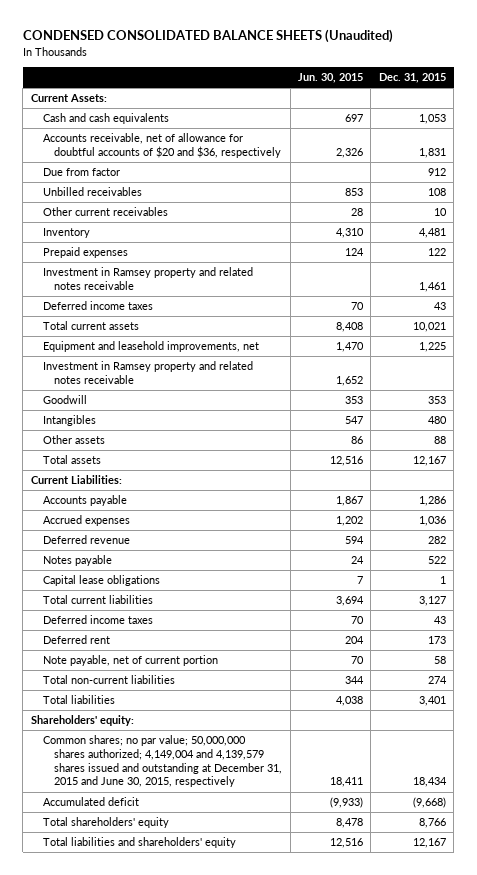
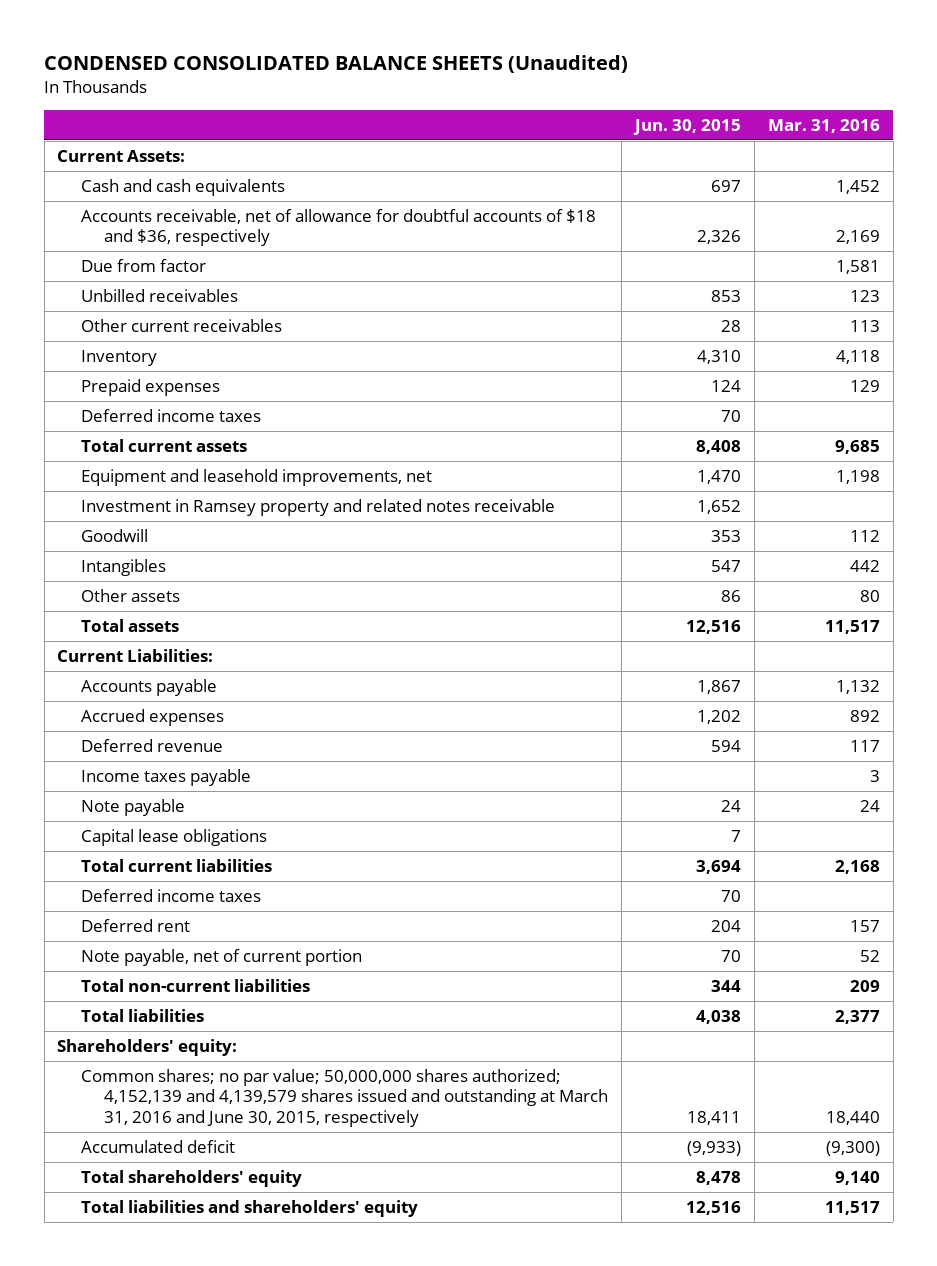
[378,73,446,84] Dec. 31, 2015 -> none
none -> [767,119,880,134] Mar. 31, 2016
[42,133,282,158] Accounts receivable, net of allowance for doubtful accounts of $20 and $36, respectively -> [80,208,596,247] Accounts receivable, net of allowance for doubtful accounts of $18 and $36, respectively
[42,267,253,290] Investment in Ramsey property and related notes receivable -> none
none -> [80,768,251,786] Income taxes payable
[42,555,112,567] Notes payable -> [80,798,185,816] Note payable
[42,735,283,788] Common shares; no par value; 50,000,000 shares authorized; 4,149,004 and 4,139,579 shares issued and outstanding at December 31, 2015 and June 30, 2015, respectively -> [80,1068,608,1128] Common shares; no par value; 50,000,000 shares authorized; 4,152,139 and 4,139,579 shares issued and outstanding at March 31, 2016 and June 30, 2015, respectively

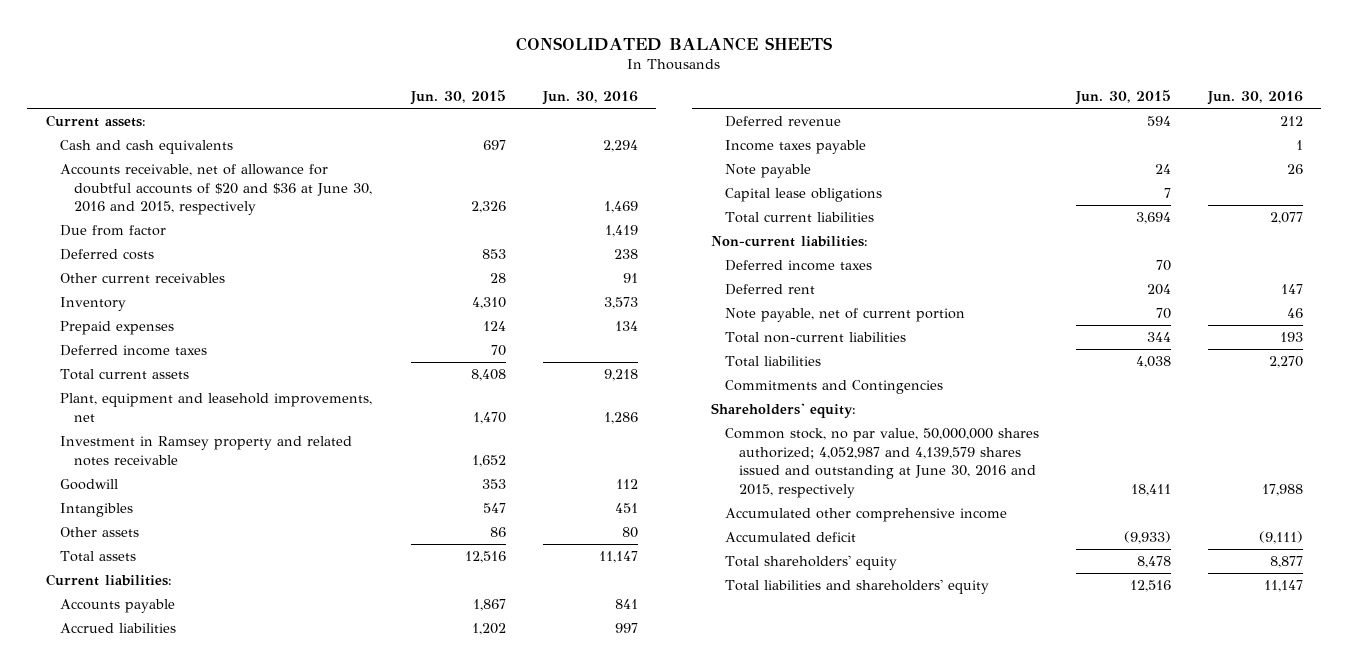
[44,55,629,74] CONDENSED CONSOLIDATED BALANCE SHEETS (Unaudited) -> [516,36,833,51] CONSOLIDATED BALANCE SHEETS
[767,119,880,134] Mar. 31, 2016 -> none
none -> [541,91,638,106] Jun. 30, 2016
[57,149,186,162] Current Assets: -> [45,115,146,128] Current assets:
[80,208,596,247] Accounts receivable, net of allowance for doubtful accounts of $18 and $36, respectively -> [59,164,373,216] Accounts receivable, net of allowance for doubtful accounts of $20 and $36 at June 30, 2016 and 2015, respectively
[80,288,238,302] Unbilled receivables -> [59,249,154,261] Deferred costs
[80,468,432,486] Equipment and leasehold improvements, net -> [59,393,372,422] Plant, equipment and leasehold improvements, net
[57,648,214,662] Current Liabilities: -> [45,574,172,587] Current liabilities:
[80,708,224,726] Accrued expenses -> [59,623,176,634] Accrued liabilities
none -> [710,236,868,248] Non-current liabilities:
none -> [725,380,944,395] Commitments and Contingencies
[80,1068,608,1128] Common shares; no par value; 50,000,000 shares authorized; 4,152,139 and 4,139,579 shares issued and outstanding at March 31, 2016 and June 30, 2015, respectively -> [725,428,1040,498] Common stock, no par value, 50,000,000 shares authorized; 4,052,987 and 4,139,579 shares issued and outstanding at June 30, 2016 and 2015, respectively
none -> [725,508,1008,523] Accumulated other comprehensive income

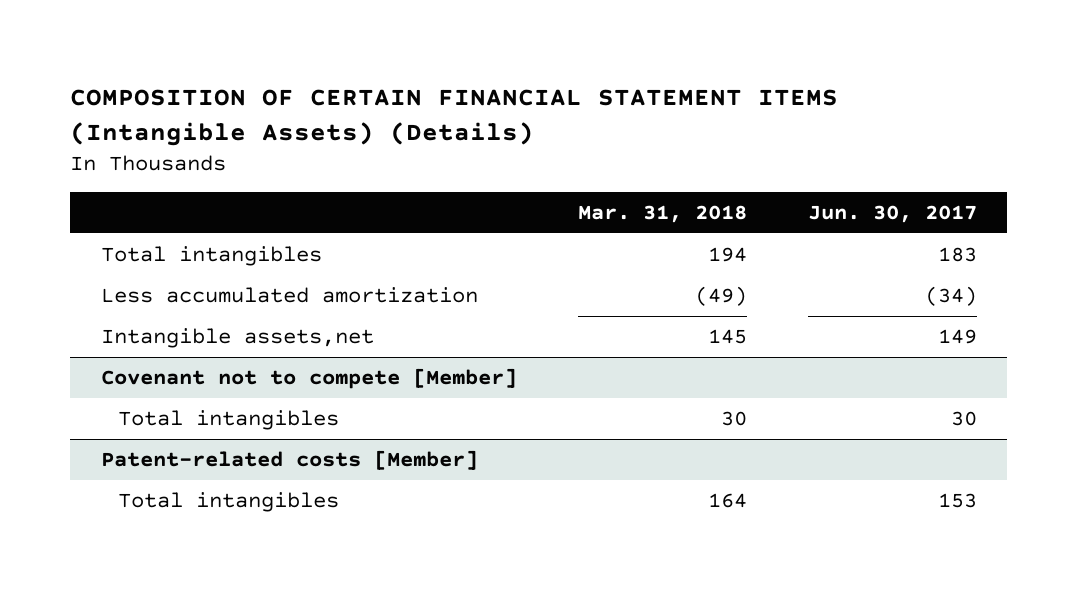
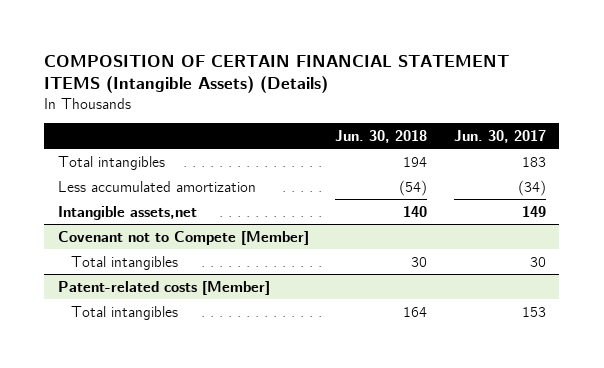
[577,205,747,224] Mar. 31, 2018 -> none
none -> [335,129,428,143] Jun. 30, 2018
[100,367,517,389] Covenant not to compete [Member] -> [57,230,309,245] Covenant not to Compete [Member]

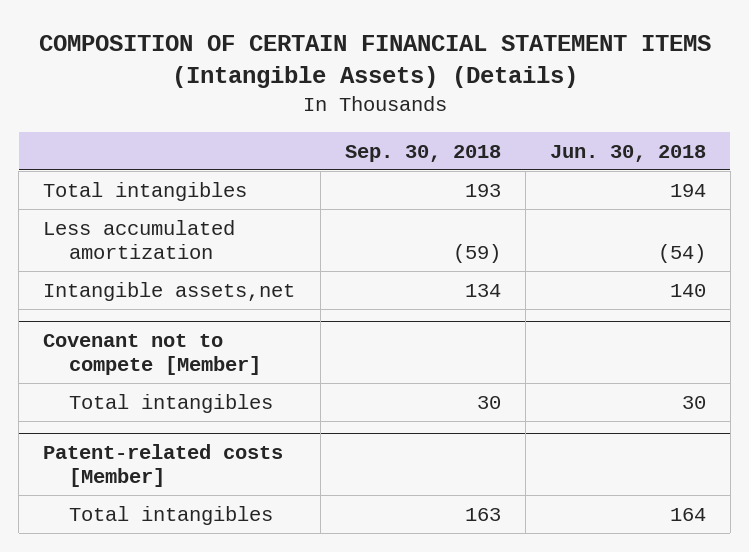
[453,129,546,143] Jun. 30, 2017 -> none
none -> [344,144,501,162] Sep. 30, 2018
[57,230,309,245] Covenant not to Compete [Member] -> [43,333,262,375] Covenant not to compete [Member]

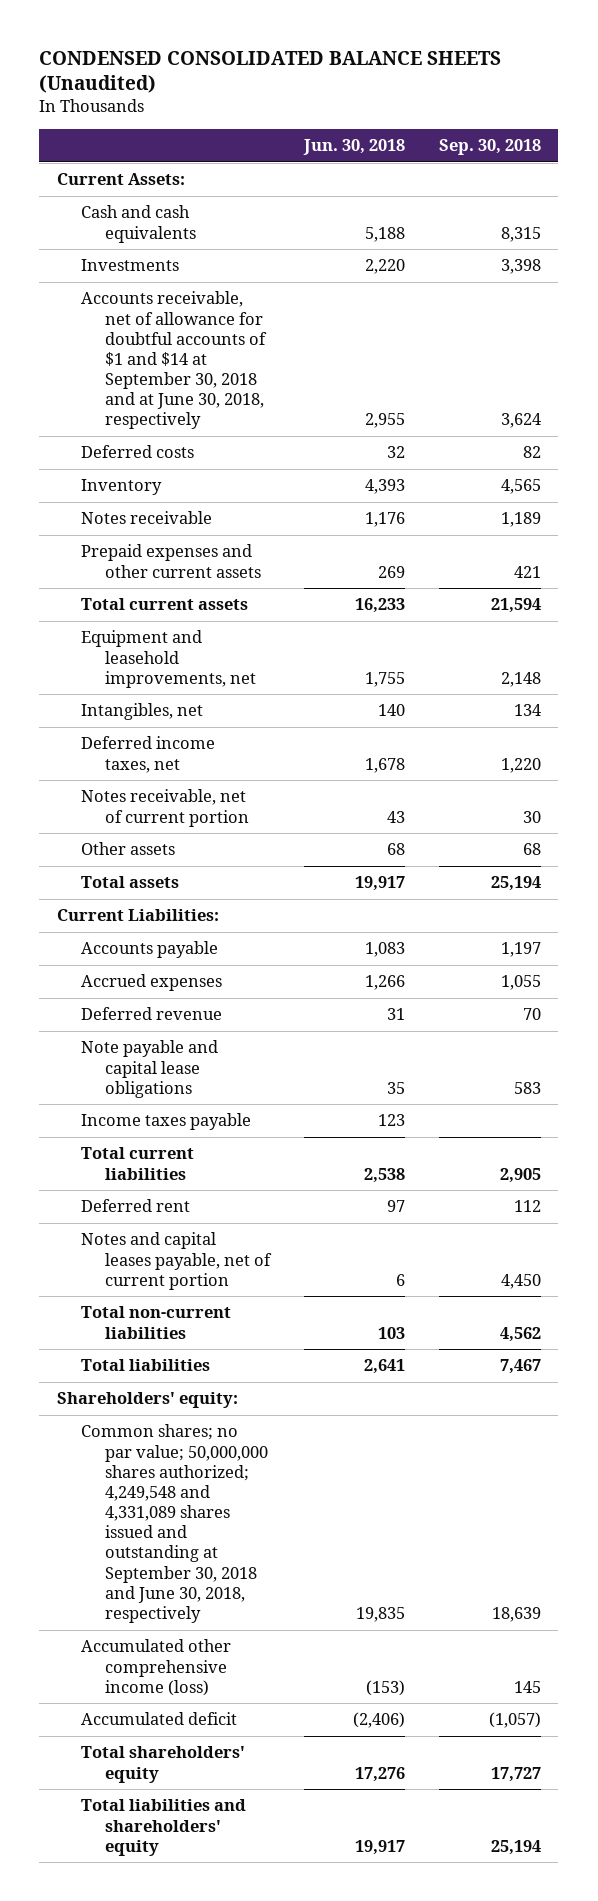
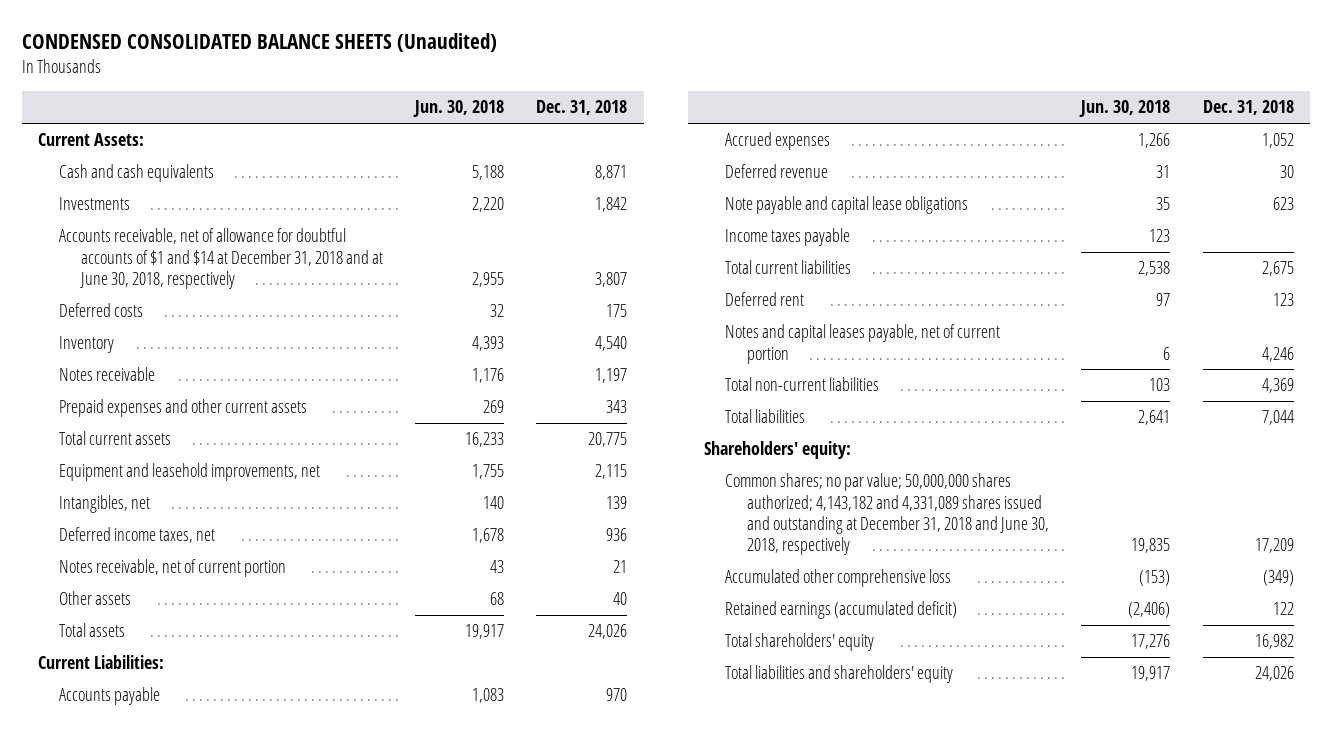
[439,139,542,156] Sep. 30, 2018 -> none
none -> [536,100,628,116] Dec. 31, 2018
[80,291,267,430] Accounts receivable, net of allowance for doubtful accounts of $1 and $14 at September 30, 2018 and at June 30, 2018, respectively -> [59,228,383,289] Accounts receivable, net of allowance for doubtful accounts of $1 and $14 at December 31, 2018 and at June 30, 2018, respectively
[80,1424,268,1624] Common shares; no par value; 50,000,000 shares authorized; 4,249,548 and 4,331,089 shares issued and outstanding at September 30, 2018 and June 30, 2018, respectively -> [725,473,1049,556] Common shares; no par value; 50,000,000 shares authorized; 4,143,182 and 4,331,089 shares issued and outstanding at December 31, 2018 and June 30, 2018, respectively
[80,1639,231,1696] Accumulated other comprehensive income (loss) -> [725,569,952,588] Accumulated other comprehensive loss
[80,1712,237,1726] Accumulated deficit -> [725,601,958,620] Retained earnings (accumulated deficit)

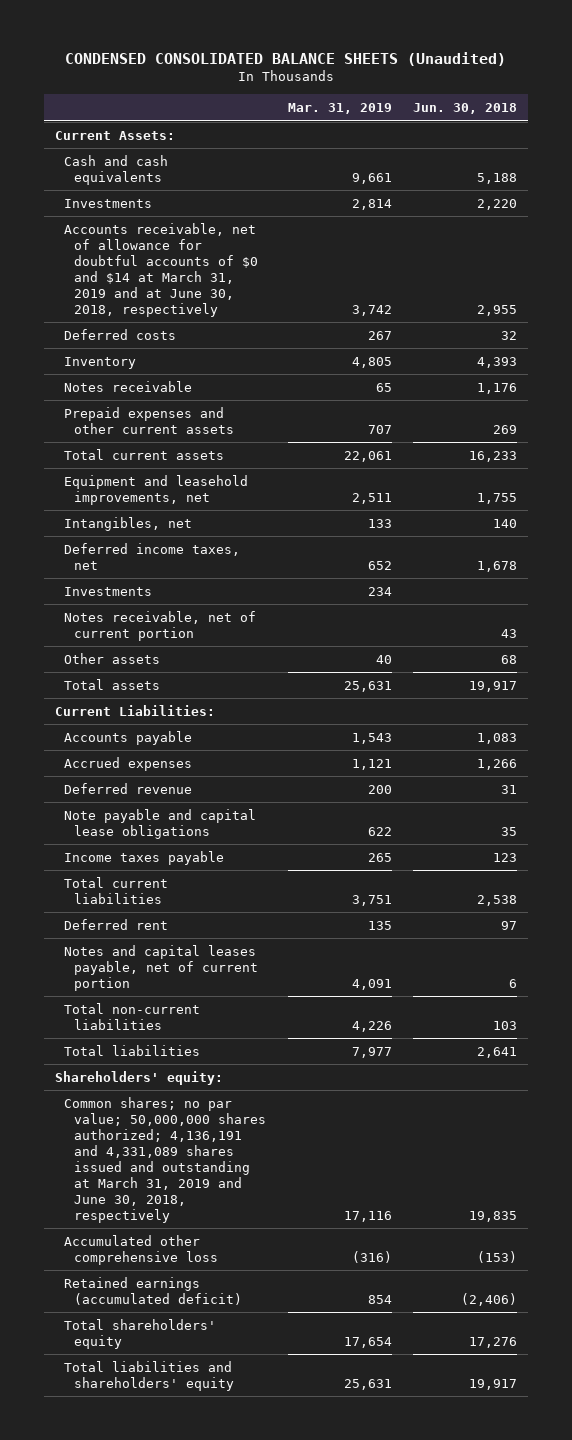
[536,100,628,116] Dec. 31, 2018 -> none
none -> [287,103,392,115] Mar. 31, 2019
[59,228,383,289] Accounts receivable, net of allowance for doubtful accounts of $1 and $14 at December 31, 2018 and at June 30, 2018, respectively -> [64,222,258,317] Accounts receivable, net of allowance for doubtful accounts of $0 and $14 at March 31, 2019 and at June 30, 2018, respectively
none -> [64,586,153,596] Investments
[725,473,1049,556] Common shares; no par value; 50,000,000 shares authorized; 4,143,182 and 4,331,089 shares issued and outstanding at December 31, 2018 and June 30, 2018, respectively -> [64,1096,266,1223] Common shares; no par value; 50,000,000 shares authorized; 4,136,191 and 4,331,089 shares issued and outstanding at March 31, 2019 and June 30, 2018, respectively

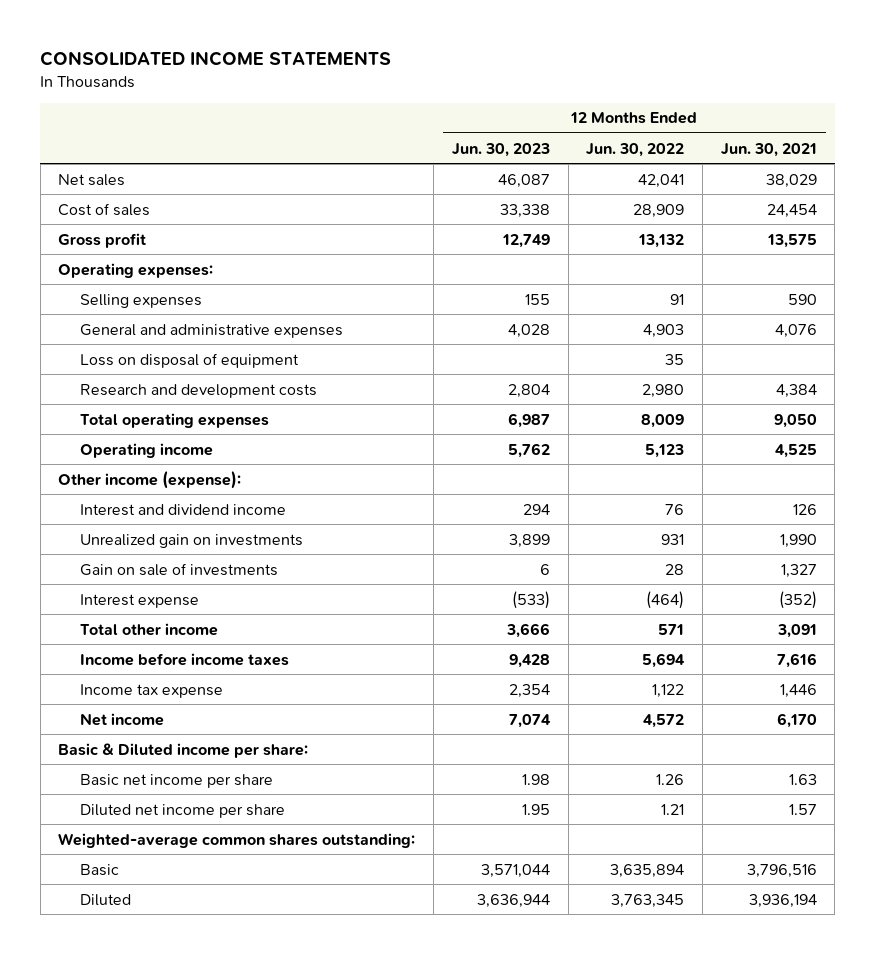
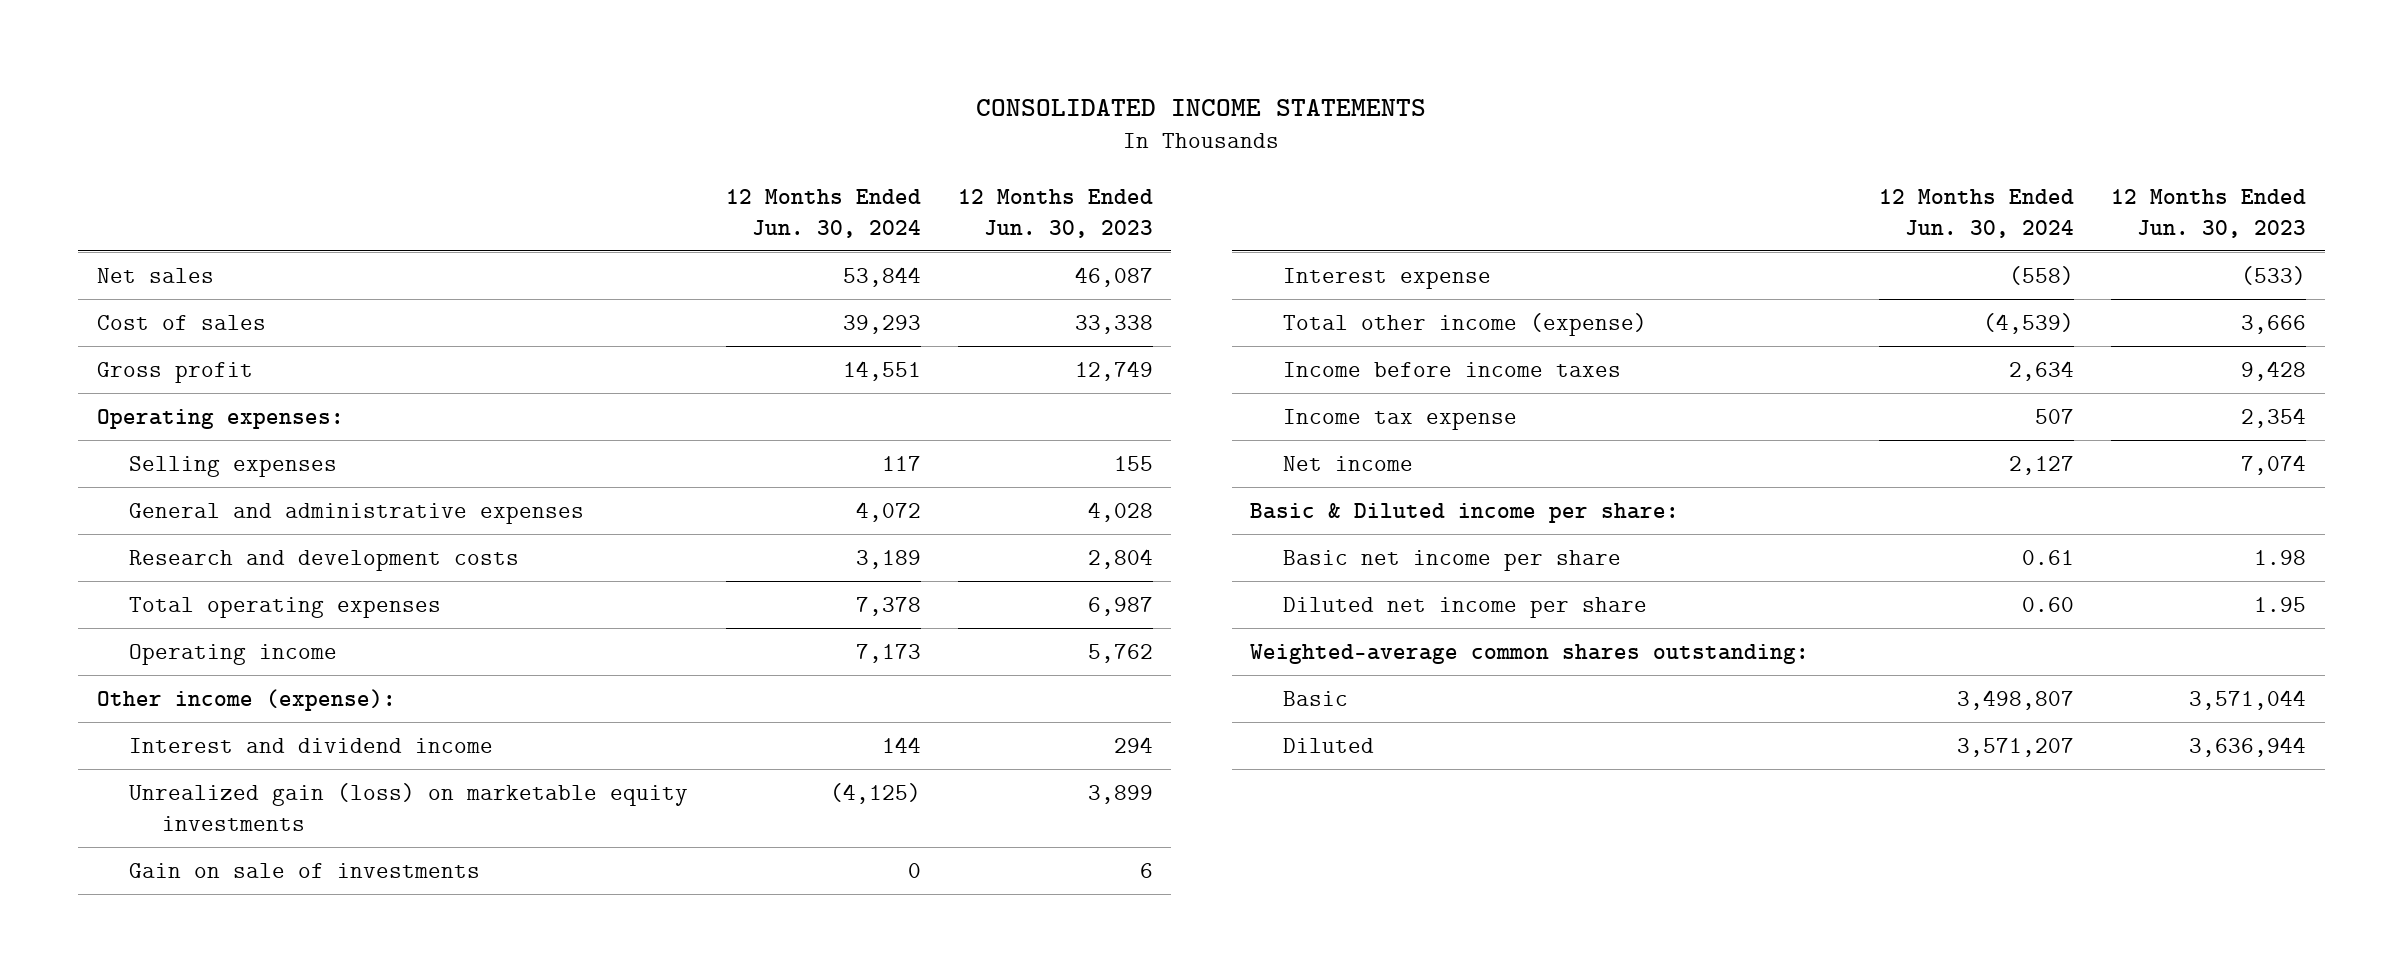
[586,142,685,157] Jun. 30, 2022 -> none
[720,142,817,157] Jun. 30, 2021 -> none
none -> [725,188,921,238] 12 Months Ended Jun. 30, 2024
[80,352,300,368] Loss on disposal of equipment -> none
[80,533,304,548] Unrealized gain on investments -> [129,782,689,832] Unrealized gain (loss) on marketable equity investments
[80,622,219,636] Total other income -> [1283,312,1648,336] Total other income (expense)

